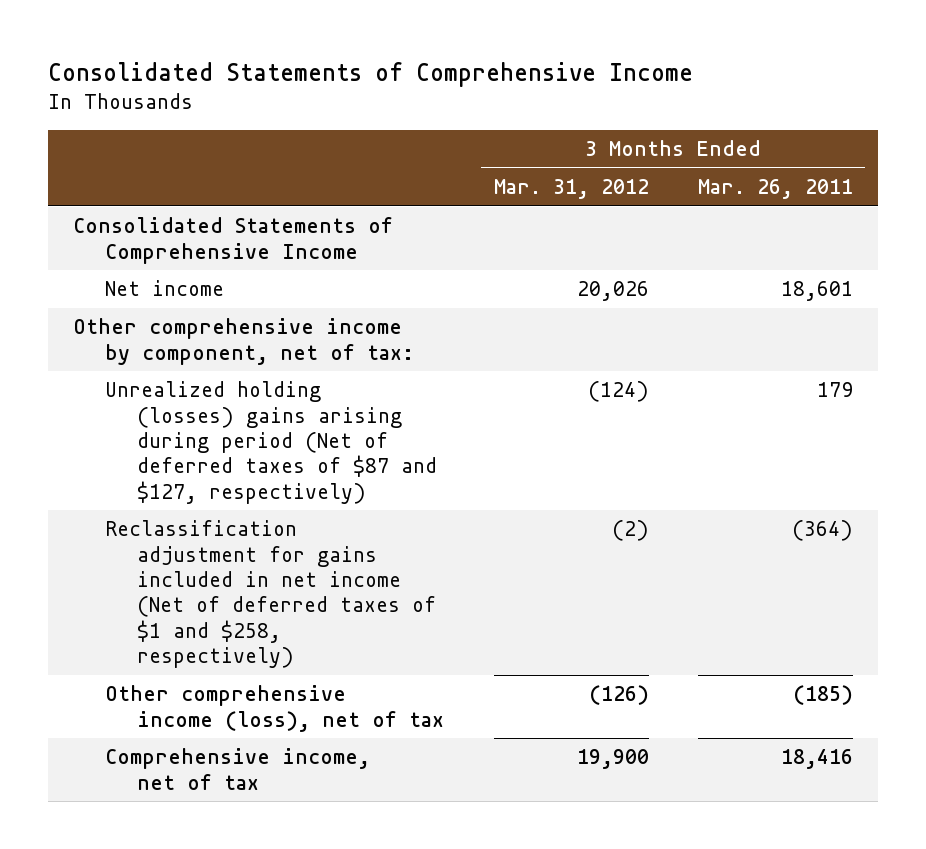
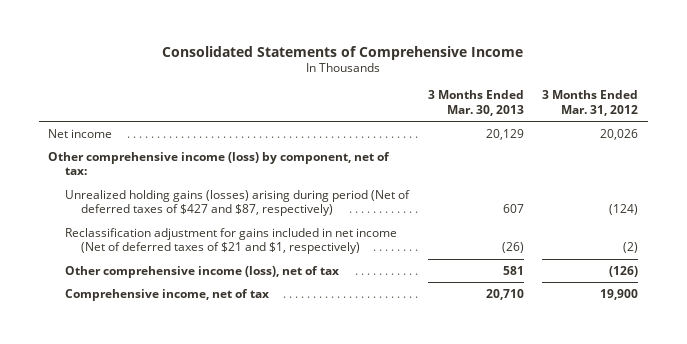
[697,178,853,199] Mar. 26, 2011 -> none
none -> [427,90,524,117] 3 Months Ended Mar. 30, 2013
[72,217,393,264] Consolidated Statements of Comprehensive Income -> none
[72,318,415,365] Other comprehensive income by component, net of tax: -> [48,151,391,176] Other comprehensive income (loss) by component, net of tax:
[105,381,438,504] Unrealized holding (losses) gains arising during period (Net of deferred taxes of $87 and $127, respectively) -> [64,189,410,217] Unrealized holding gains (losses) arising during period (Net of deferred taxes of $427 and $87, respectively)
[105,520,437,668] Reclassification adjustment for gains included in net income (Net of deferred taxes of $1 and $258, respectively) -> [64,227,397,255] Reclassification adjustment for gains included in net income (Net of deferred taxes of $21 and $1, respectively)

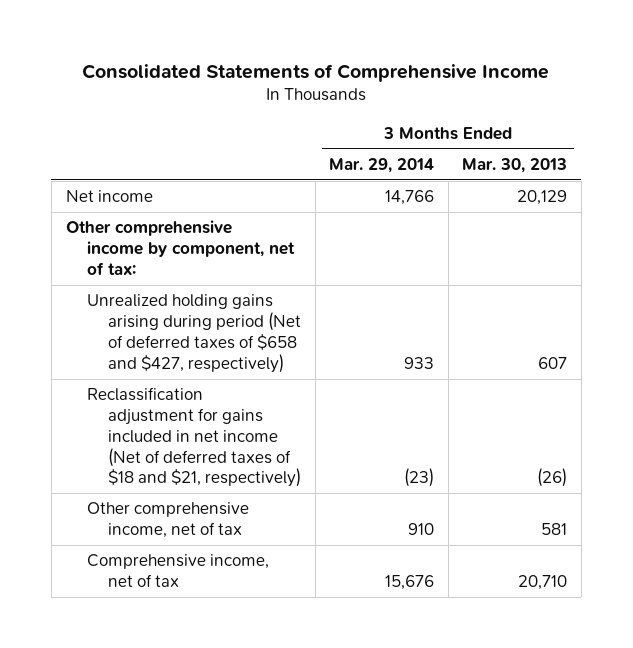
[542,90,639,117] 3 Months Ended Mar. 31, 2012 -> none
none -> [329,157,435,173] Mar. 29, 2014
[48,151,391,176] Other comprehensive income (loss) by component, net of tax: -> [65,220,295,275] Other comprehensive income by component, net of tax:
[64,189,410,217] Unrealized holding gains (losses) arising during period (Net of deferred taxes of $427 and $87, respectively) -> [86,294,302,373] Unrealized holding gains arising during period (Net of deferred taxes of $658 and $427, respectively)
[64,227,397,255] Reclassification adjustment for gains included in net income (Net of deferred taxes of $21 and $1, respectively) -> [86,387,302,488] Reclassification adjustment for gains included in net income (Net of deferred taxes of $18 and $21, respectively)
[64,265,339,278] Other comprehensive income (loss), net of tax -> [86,502,249,539] Other comprehensive income, net of tax

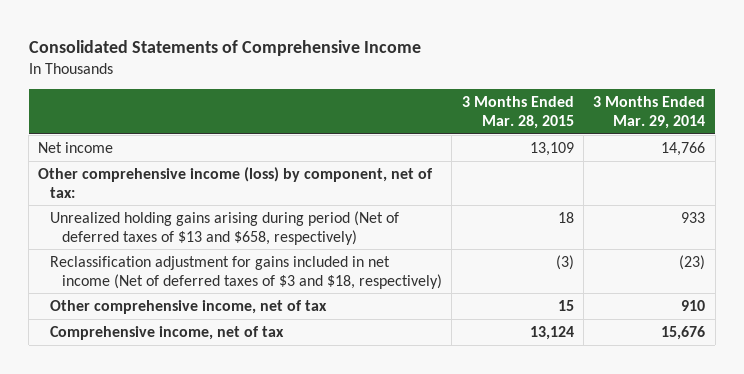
[462,157,568,173] Mar. 30, 2013 -> none
none -> [461,96,574,130] 3 Months Ended Mar. 28, 2015
[65,220,295,275] Other comprehensive income by component, net of tax: -> [38,167,434,198] Other comprehensive income (loss) by component, net of tax:
[86,294,302,373] Unrealized holding gains arising during period (Net of deferred taxes of $658 and $427, respectively) -> [50,211,400,245] Unrealized holding gains arising during period (Net of deferred taxes of $13 and $658, respectively)
[86,387,302,488] Reclassification adjustment for gains included in net income (Net of deferred taxes of $18 and $21, respectively) -> [50,256,442,289] Reclassification adjustment for gains included in net income (Net of deferred taxes of $3 and $18, respectively)

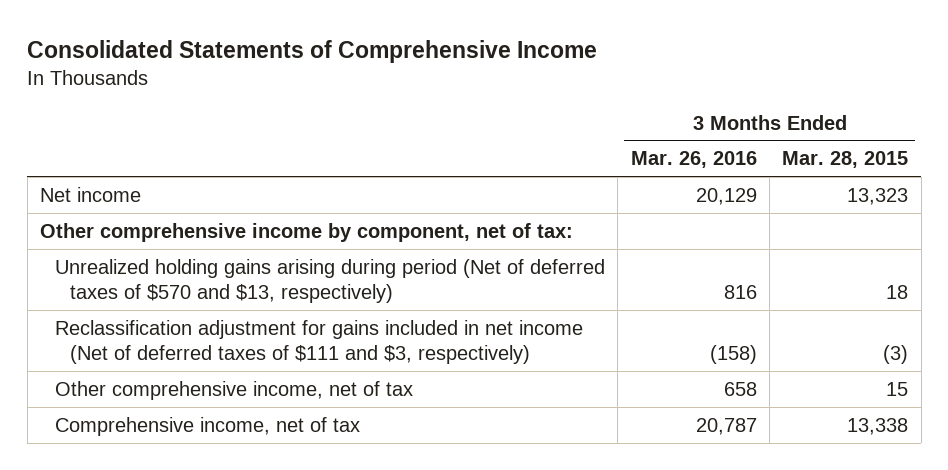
[593,96,706,130] 3 Months Ended Mar. 29, 2014 -> none
none -> [630,151,757,169] Mar. 26, 2016
[529,142,574,157] 13,109 -> [847,187,909,205] 13,323
[38,167,434,198] Other comprehensive income (loss) by component, net of tax: -> [39,222,573,242] Other comprehensive income by component, net of tax:
[50,211,400,245] Unrealized holding gains arising during period (Net of deferred taxes of $13 and $658, respectively) -> [55,258,606,304] Unrealized holding gains arising during period (Net of deferred taxes of $570 and $13, respectively)
[50,256,442,289] Reclassification adjustment for gains included in net income (Net of deferred taxes of $3 and $18, respectively) -> [55,319,584,365] Reclassification adjustment for gains included in net income (Net of deferred taxes of $111 and $3, respectively)
[529,326,574,341] 13,124 -> [847,417,909,435] 13,338

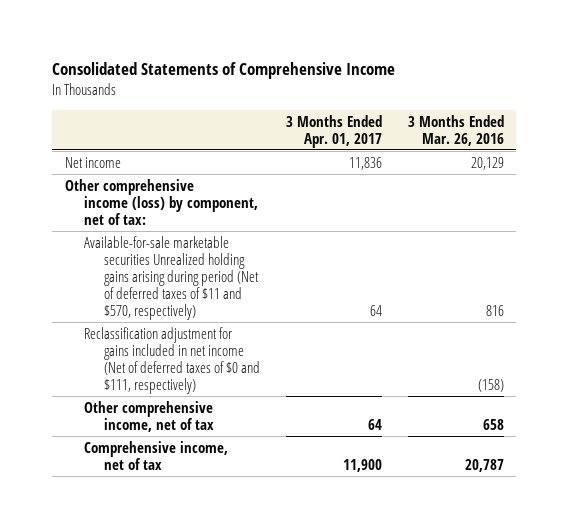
[782,151,909,169] Mar. 28, 2015 -> none
none -> [285,114,382,148] 3 Months Ended Apr. 01, 2017
[39,222,573,242] Other comprehensive income by component, net of tax: -> [64,178,259,225] Other comprehensive income (loss) by component, net of tax:
[55,258,606,304] Unrealized holding gains arising during period (Net of deferred taxes of $570 and $13, respectively) -> [84,235,259,321] Available-for-sale marketable securities Unrealized holding gains arising during period (Net of deferred taxes of $11 and $570, respectively)
[55,319,584,365] Reclassification adjustment for gains included in net income (Net of deferred taxes of $111 and $3, respectively) -> [84,326,260,395] Reclassification adjustment for gains included in net income (Net of deferred taxes of $0 and $111, respectively)

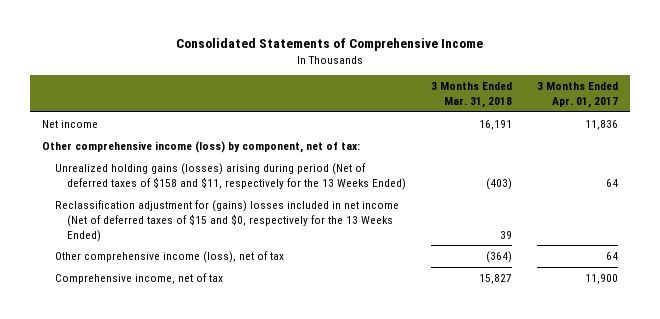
[407,114,504,146] 3 Months Ended Mar. 26, 2016 -> none
none -> [430,82,512,108] 3 Months Ended Mar. 31, 2018
[84,235,259,321] Available-for-sale marketable securities Unrealized holding gains arising during period (Net of deferred taxes of $11 and $570, respectively) -> [54,163,406,190] Unrealized holding gains (losses) arising during period (Net of deferred taxes of $158 and $11, respectively for the 13 Weeks Ended)
[84,326,260,395] Reclassification adjustment for gains included in net income (Net of deferred taxes of $0 and $111, respectively) -> [54,200,399,242] Reclassification adjustment for (gains) losses included in net income (Net of deferred taxes of $15 and $0, respectively for the 13 Weeks Ended)
[84,400,214,432] Other comprehensive income, net of tax -> [54,251,284,264] Other comprehensive income (loss), net of tax

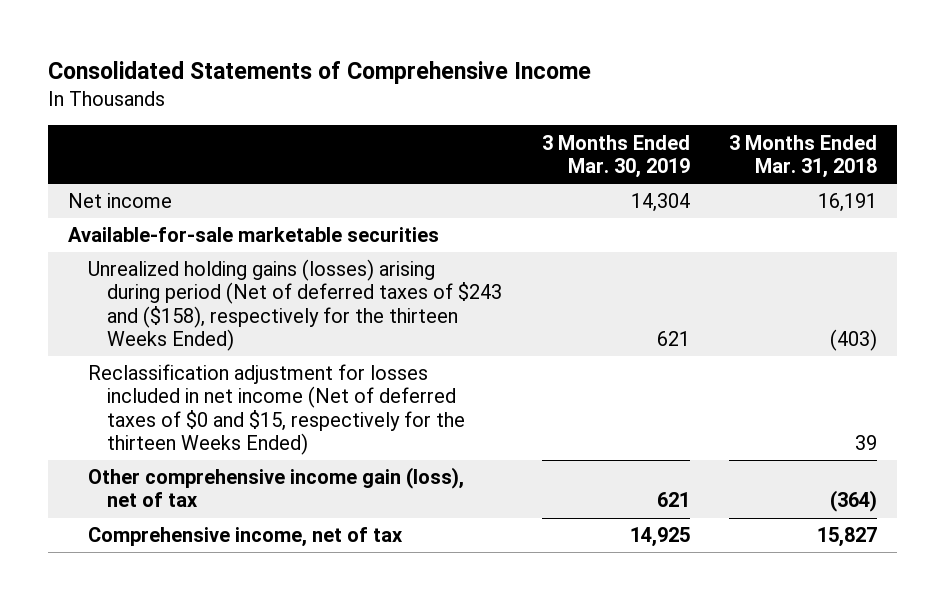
[536,82,618,108] 3 Months Ended Apr. 01, 2017 -> none
none -> [541,134,690,178] 3 Months Ended Mar. 30, 2019
[42,141,361,154] Other comprehensive income (loss) by component, net of tax: -> none
none -> [67,227,439,243] Available-for-sale marketable securities
[54,163,406,190] Unrealized holding gains (losses) arising during period (Net of deferred taxes of $158 and $11, respectively for the 13 Weeks Ended) -> [87,259,503,352] Unrealized holding gains (losses) arising during period (Net of deferred taxes of $243 and ($158), respectively for the thirteen Weeks Ended)
[54,200,399,242] Reclassification adjustment for (gains) losses included in net income (Net of deferred taxes of $15 and $0, respectively for the 13 Weeks Ended) -> [87,364,466,456] Reclassification adjustment for losses included in net income (Net of deferred taxes of $0 and $15, respectively for the thirteen Weeks Ended)
[54,251,284,264] Other comprehensive income (loss), net of tax -> [87,467,464,508] Other comprehensive income gain (loss), net of tax

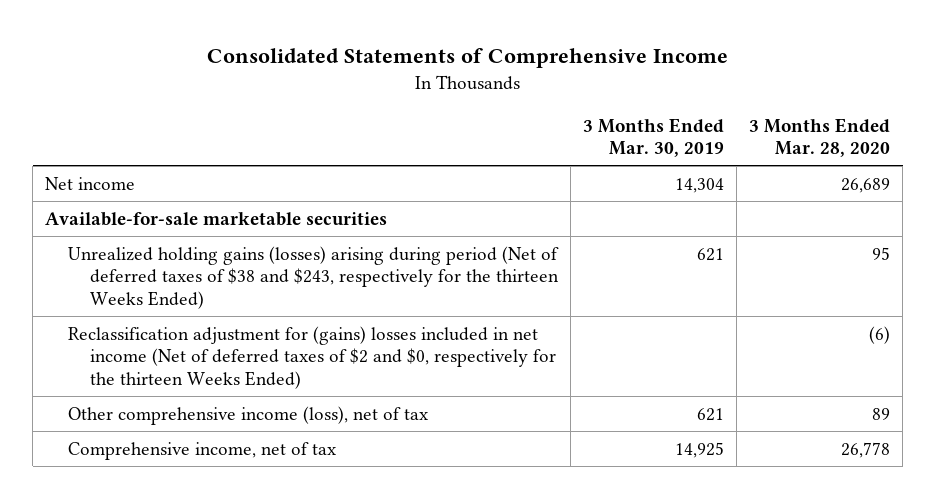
[729,134,878,178] 3 Months Ended Mar. 31, 2018 -> none
none -> [749,117,891,157] 3 Months Ended Mar. 28, 2020
[87,259,503,352] Unrealized holding gains (losses) arising during period (Net of deferred taxes of $243 and ($158), respectively for the thirteen Weeks Ended) -> [67,245,560,309] Unrealized holding gains (losses) arising during period (Net of deferred taxes of $38 and $243, respectively for the thirteen Weeks Ended)
[87,364,466,456] Reclassification adjustment for losses included in net income (Net of deferred taxes of $0 and $15, respectively for the thirteen Weeks Ended) -> [67,325,557,389] Reclassification adjustment for (gains) losses included in net income (Net of deferred taxes of $2 and $0, respectively for the thirteen Weeks Ended)
[87,467,464,508] Other comprehensive income gain (loss), net of tax -> [67,405,429,425] Other comprehensive income (loss), net of tax

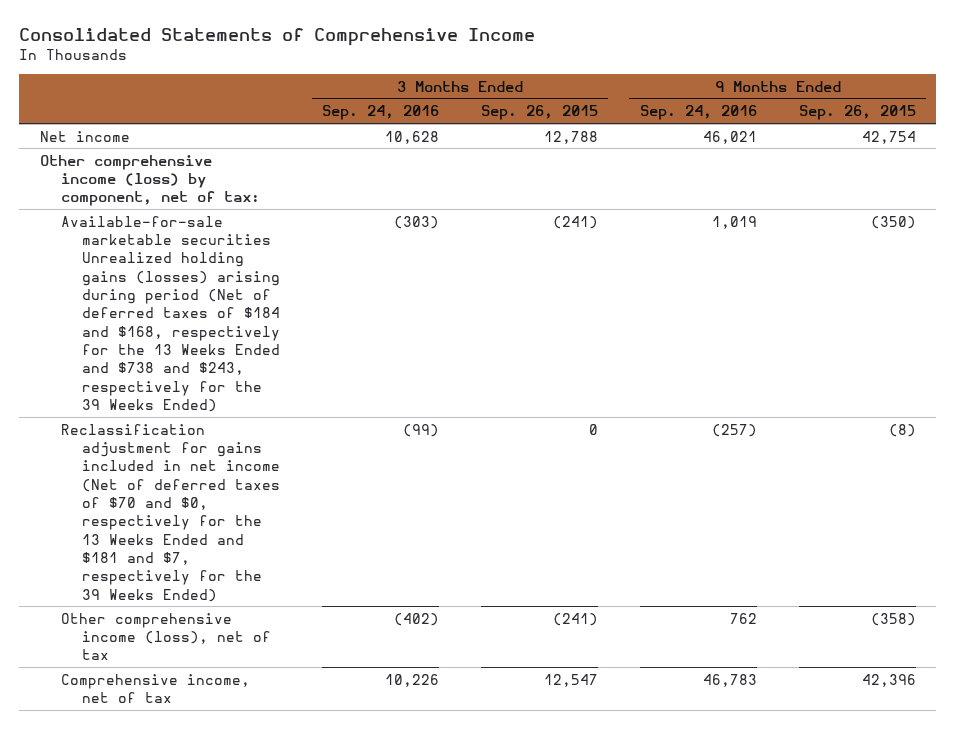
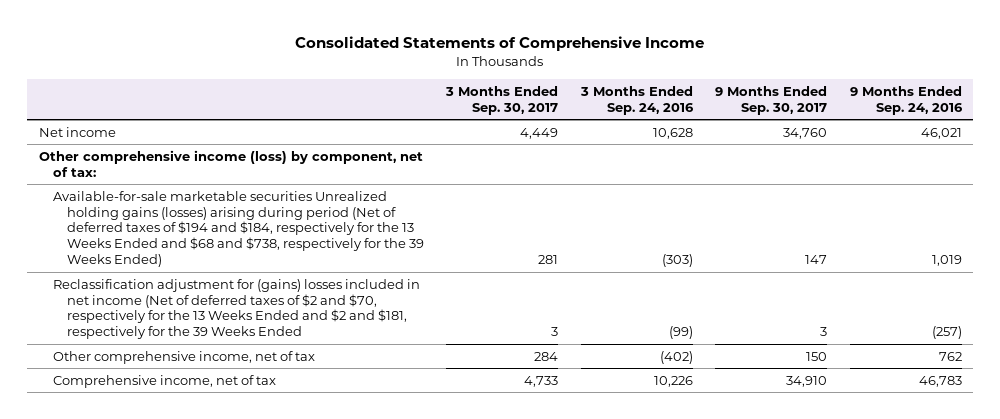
[480,105,598,121] Sep. 26, 2015 -> none
[798,105,916,121] Sep. 26, 2015 -> none
none -> [445,85,559,115] 3 Months Ended Sep. 30, 2017
none -> [715,85,828,115] 9 Months Ended Sep. 30, 2017
[61,215,281,412] Available-for-sale marketable securities Unrealized holding gains (losses) arising during period (Net of deferred taxes of $184 and $168, respectively for the 13 Weeks Ended and $738 and $243, respectively for the 39 Weeks Ended) -> [52,190,424,268] Available-for-sale marketable securities Unrealized holding gains (losses) arising during period (Net of deferred taxes of $194 and $184, respectively for the 13 Weeks Ended and $68 and $738, respectively for the 39 Weeks Ended)
[61,423,281,602] Reclassification adjustment for gains included in net income (Net of deferred taxes of $70 and $0, respectively for the 13 Weeks Ended and $181 and $7, respectively for the 39 Weeks Ended) -> [52,278,420,340] Reclassification adjustment for (gains) losses included in net income (Net of deferred taxes of $2 and $70, respectively for the 13 Weeks Ended and $2 and $181, respectively for the 39 Weeks Ended
[61,612,272,661] Other comprehensive income (loss), net of tax -> [52,350,315,364] Other comprehensive income, net of tax

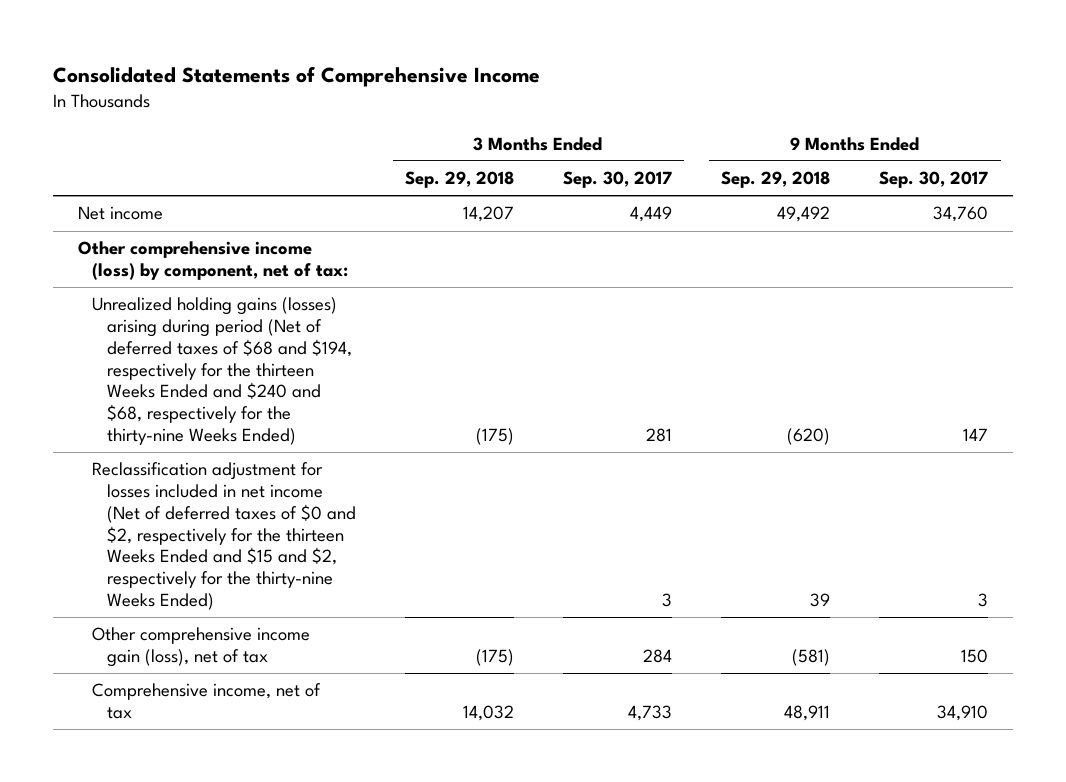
[579,85,694,115] 3 Months Ended Sep. 24, 2016 -> none
[849,85,963,115] 9 Months Ended Sep. 24, 2016 -> none
none -> [404,171,514,189] Sep. 29, 2018
none -> [721,171,831,189] Sep. 29, 2018
[52,190,424,268] Available-for-sale marketable securities Unrealized holding gains (losses) arising during period (Net of deferred taxes of $194 and $184, respectively for the 13 Weeks Ended and $68 and $738, respectively for the 39 Weeks Ended) -> [92,297,352,445] Unrealized holding gains (losses) arising during period (Net of deferred taxes of $68 and $194, respectively for the thirteen Weeks Ended and $240 and $68, respectively for the thirty-nine Weeks Ended)
[52,278,420,340] Reclassification adjustment for (gains) losses included in net income (Net of deferred taxes of $2 and $70, respectively for the 13 Weeks Ended and $2 and $181, respectively for the 39 Weeks Ended -> [92,462,356,610] Reclassification adjustment for losses included in net income (Net of deferred taxes of $0 and $2, respectively for the thirteen Weeks Ended and $15 and $2, respectively for the thirty-nine Weeks Ended)
[52,350,315,364] Other comprehensive income, net of tax -> [92,627,311,668] Other comprehensive income gain (loss), net of tax

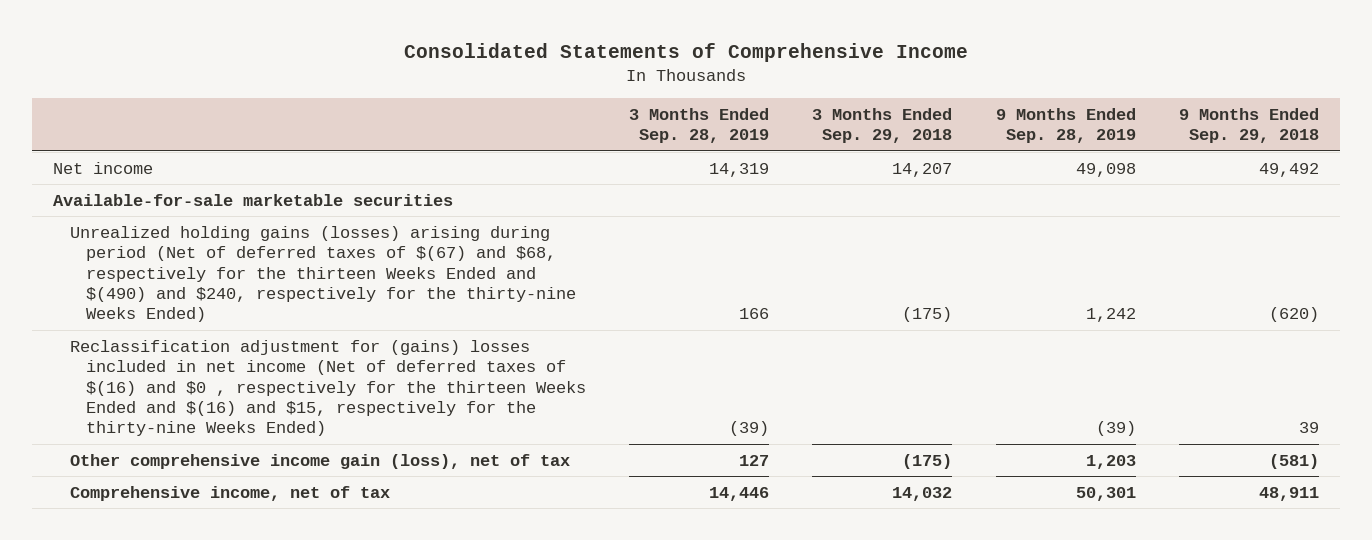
[563,171,673,189] Sep. 30, 2017 -> none
[879,171,989,189] Sep. 30, 2017 -> none
none -> [629,107,770,144] 3 Months Ended Sep. 28, 2019
none -> [995,107,1136,144] 9 Months Ended Sep. 28, 2019
[77,241,349,281] Other comprehensive income (loss) by component, net of tax: -> none
none -> [53,193,454,206] Available-for-sale marketable securities
[92,297,352,445] Unrealized holding gains (losses) arising during period (Net of deferred taxes of $68 and $194, respectively for the thirteen Weeks Ended and $240 and $68, respectively for the thirty-nine Weeks Ended) -> [69,225,577,323] Unrealized holding gains (losses) arising during period (Net of deferred taxes of $(67) and $68, respectively for the thirteen Weeks Ended and $(490) and $240, respectively for the thirty-nine Weeks Ended)
[92,462,356,610] Reclassification adjustment for losses included in net income (Net of deferred taxes of $0 and $2, respectively for the thirteen Weeks Ended and $15 and $2, respectively for the thirty-nine Weeks Ended) -> [69,339,587,437] Reclassification adjustment for (gains) losses included in net income (Net of deferred taxes of $(16) and $0 , respectively for the thirteen Weeks Ended and $(16) and $15, respectively for the thirty-nine Weeks Ended)

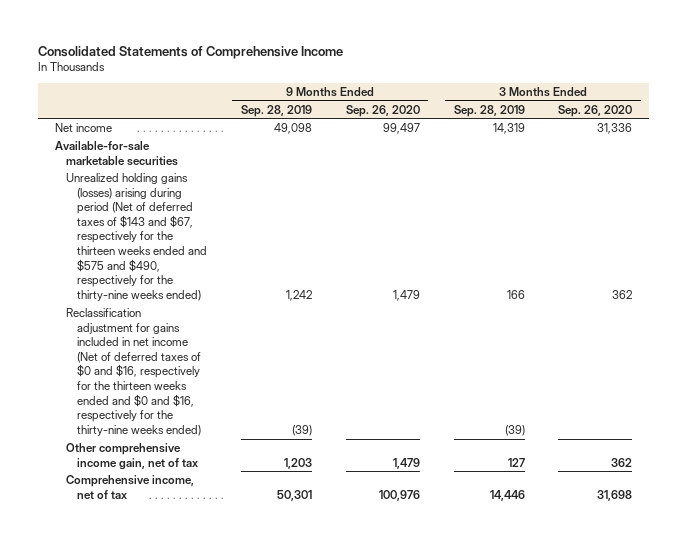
[812,107,953,144] 3 Months Ended Sep. 29, 2018 -> none
[1178,107,1319,144] 9 Months Ended Sep. 29, 2018 -> none
none -> [345,104,420,117] Sep. 26, 2020
none -> [558,104,633,117] Sep. 26, 2020
[69,225,577,323] Unrealized holding gains (losses) arising during period (Net of deferred taxes of $(67) and $68, respectively for the thirteen Weeks Ended and $(490) and $240, respectively for the thirty-nine Weeks Ended) -> [66,173,208,301] Unrealized holding gains (losses) arising during period (Net of deferred taxes of $143 and $67, respectively for the thirteen weeks ended and $575 and $490, respectively for the thirty-nine weeks ended)
[69,339,587,437] Reclassification adjustment for (gains) losses included in net income (Net of deferred taxes of $(16) and $0 , respectively for the thirteen Weeks Ended and $(16) and $15, respectively for the thirty-nine Weeks Ended) -> [66,308,202,436] Reclassification adjustment for gains included in net income (Net of deferred taxes of $0 and $16, respectively for the thirteen weeks ended and $0 and $16, respectively for the thirty-nine weeks ended)
[69,453,570,469] Other comprehensive income gain (loss), net of tax -> [66,443,199,470] Other comprehensive income gain, net of tax

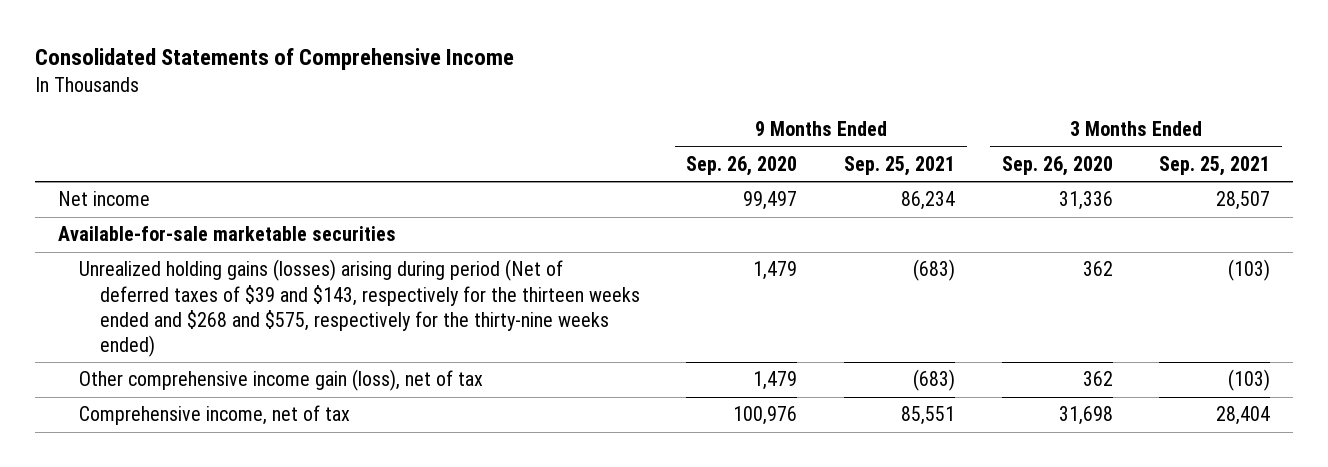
[240,104,312,117] Sep. 28, 2019 -> none
[453,104,525,117] Sep. 28, 2019 -> none
none -> [844,155,956,176] Sep. 25, 2021
none -> [1159,155,1271,176] Sep. 25, 2021
[66,308,202,436] Reclassification adjustment for gains included in net income (Net of deferred taxes of $0 and $16, respectively for the thirteen weeks ended and $0 and $16, respectively for the thirty-nine weeks ended) -> none
[66,173,208,301] Unrealized holding gains (losses) arising during period (Net of deferred taxes of $143 and $67, respectively for the thirteen weeks ended and $575 and $490, respectively for the thirty-nine weeks ended) -> [78,259,640,357] Unrealized holding gains (losses) arising during period (Net of deferred taxes of $39 and $143, respectively for the thirteen weeks ended and $268 and $575, respectively for the thirty-nine weeks ended)
[66,443,199,470] Other comprehensive income gain, net of tax -> [78,369,483,392] Other comprehensive income gain (loss), net of tax

